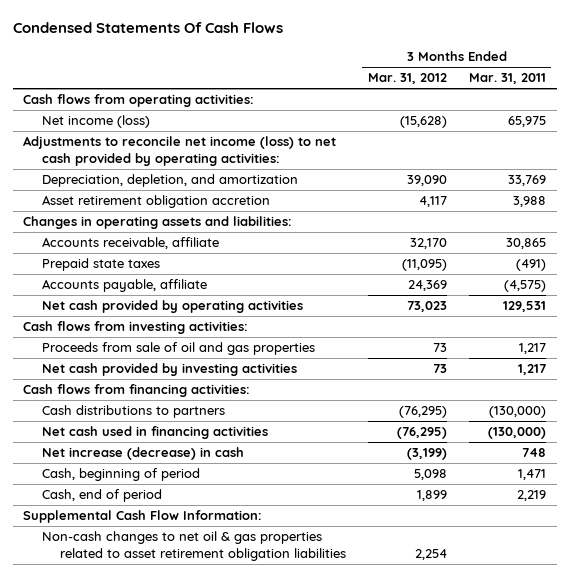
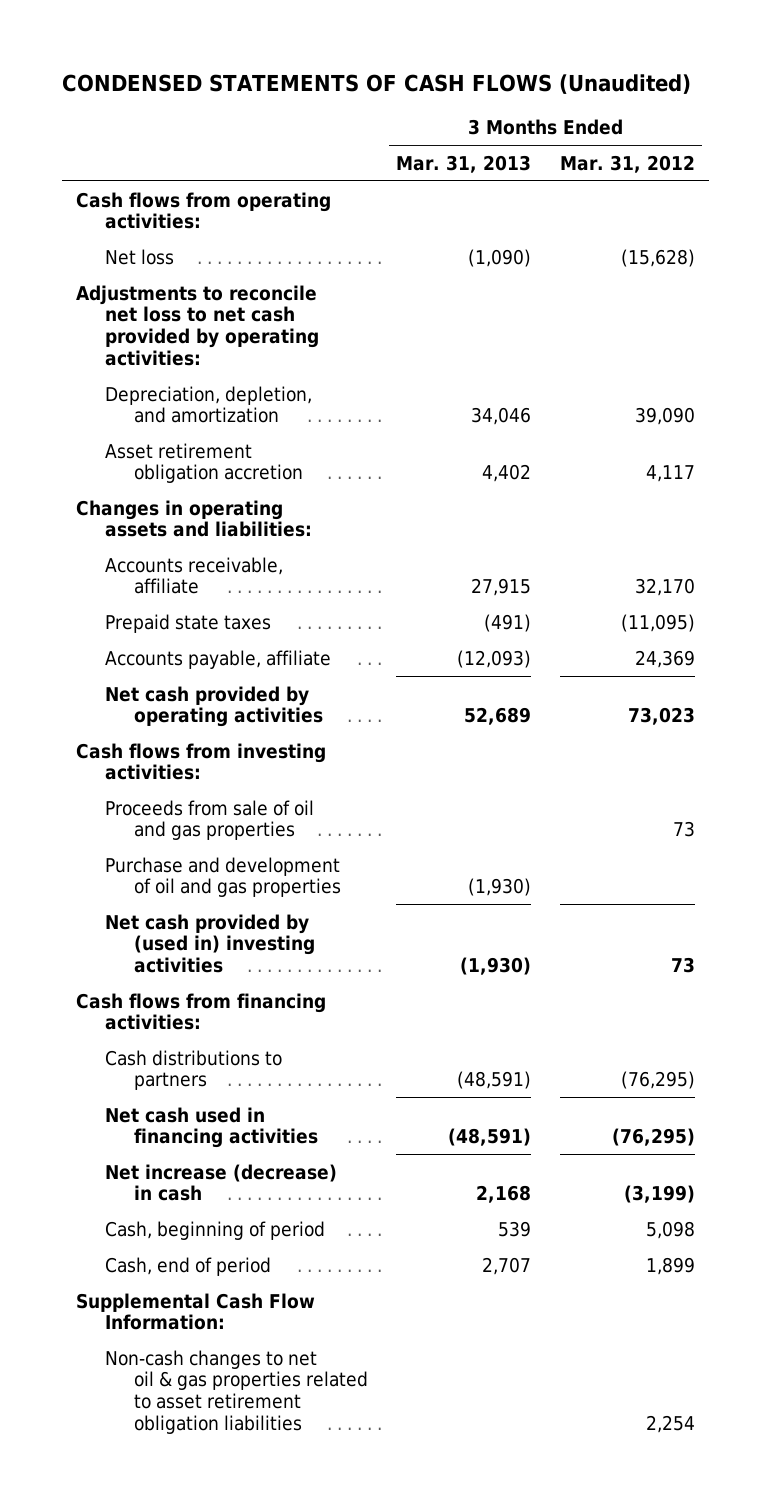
[12,21,283,33] Condensed Statements Of Cash Flows -> [61,73,691,94] CONDENSED STATEMENTS OF CASH FLOWS (Unaudited)
[468,73,546,85] Mar. 31, 2011 -> none
none -> [396,154,532,173] Mar. 31, 2013
[41,115,150,129] Net income (loss) -> [104,248,174,265] Net loss
[23,136,337,167] Adjustments to reconcile net income (loss) to net cash provided by operating activities: -> [75,284,319,366] Adjustments to reconcile net loss to net cash provided by operating activities:
none -> [104,856,342,898] Purchase and development of oil and gas properties
[41,363,297,377] Net cash provided by investing activities -> [104,913,316,974] Net cash provided by (used in) investing activities

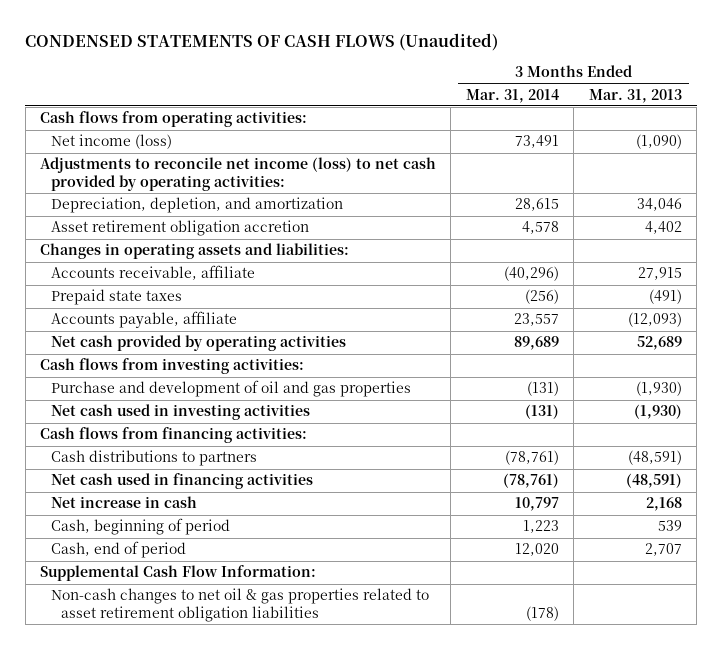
[559,154,695,173] Mar. 31, 2012 -> none
none -> [465,88,559,103] Mar. 31, 2014
[104,248,174,265] Net loss -> [50,134,172,150] Net income (loss)
[75,284,319,366] Adjustments to reconcile net loss to net cash provided by operating activities: -> [40,157,437,191] Adjustments to reconcile net income (loss) to net cash provided by operating activities:
[104,799,314,841] Proceeds from sale of oil and gas properties -> none
[104,913,316,974] Net cash provided by (used in) investing activities -> [50,404,310,421] Net cash used in investing activities
[104,1163,337,1202] Net increase (decrease) in cash -> [50,496,197,509] Net increase in cash

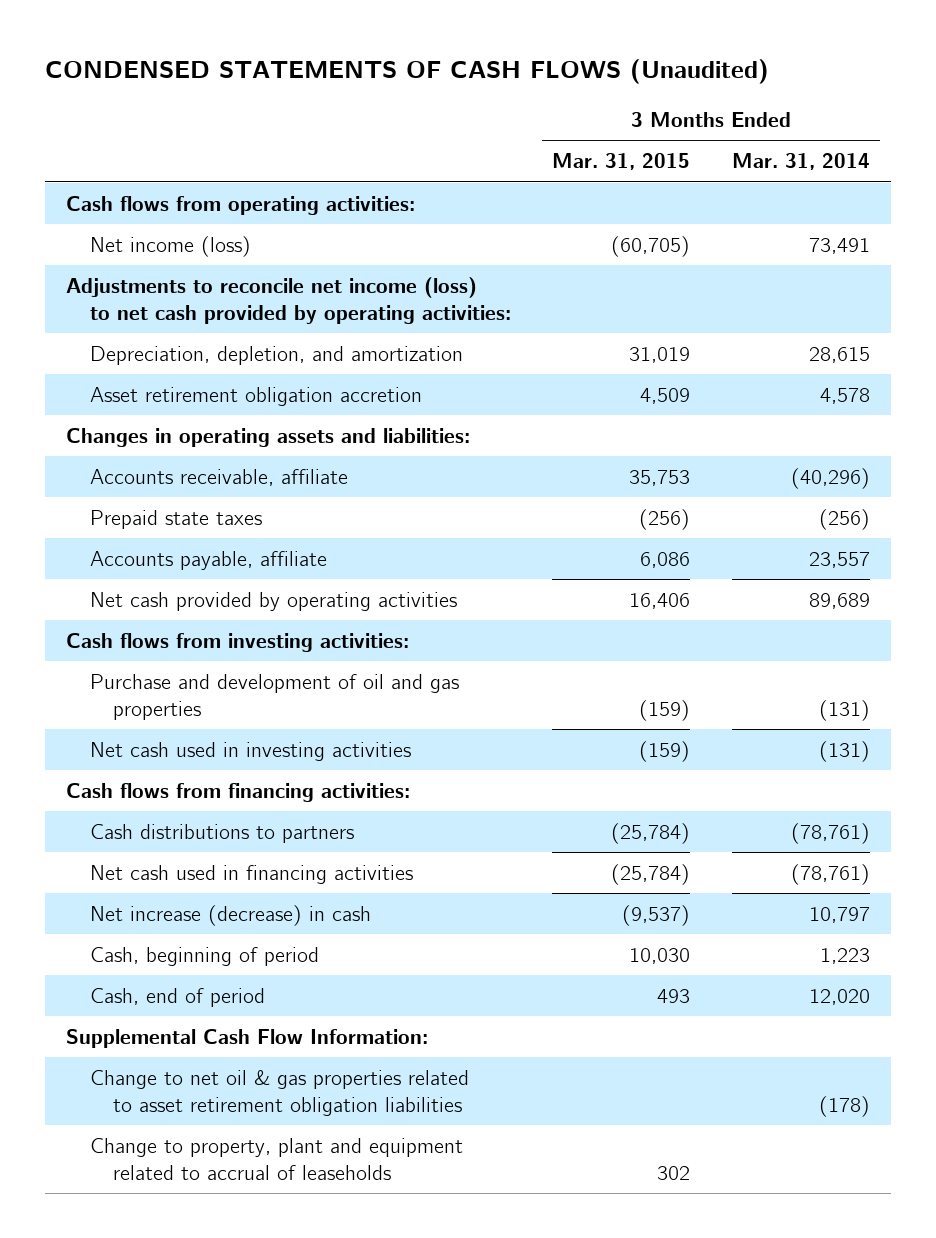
[588,88,682,103] Mar. 31, 2013 -> none
none -> [552,153,691,171] Mar. 31, 2015
[50,496,197,509] Net increase in cash -> [89,904,371,926] Net increase (decrease) in cash
[50,588,429,622] Non-cash changes to net oil & gas properties related to asset retirement obligation liabilities -> [89,1069,469,1116] Change to net oil & gas properties related to asset retirement obligation liabilities
none -> [89,1137,463,1180] Change to property, plant and equipment related to accrual of leaseholds

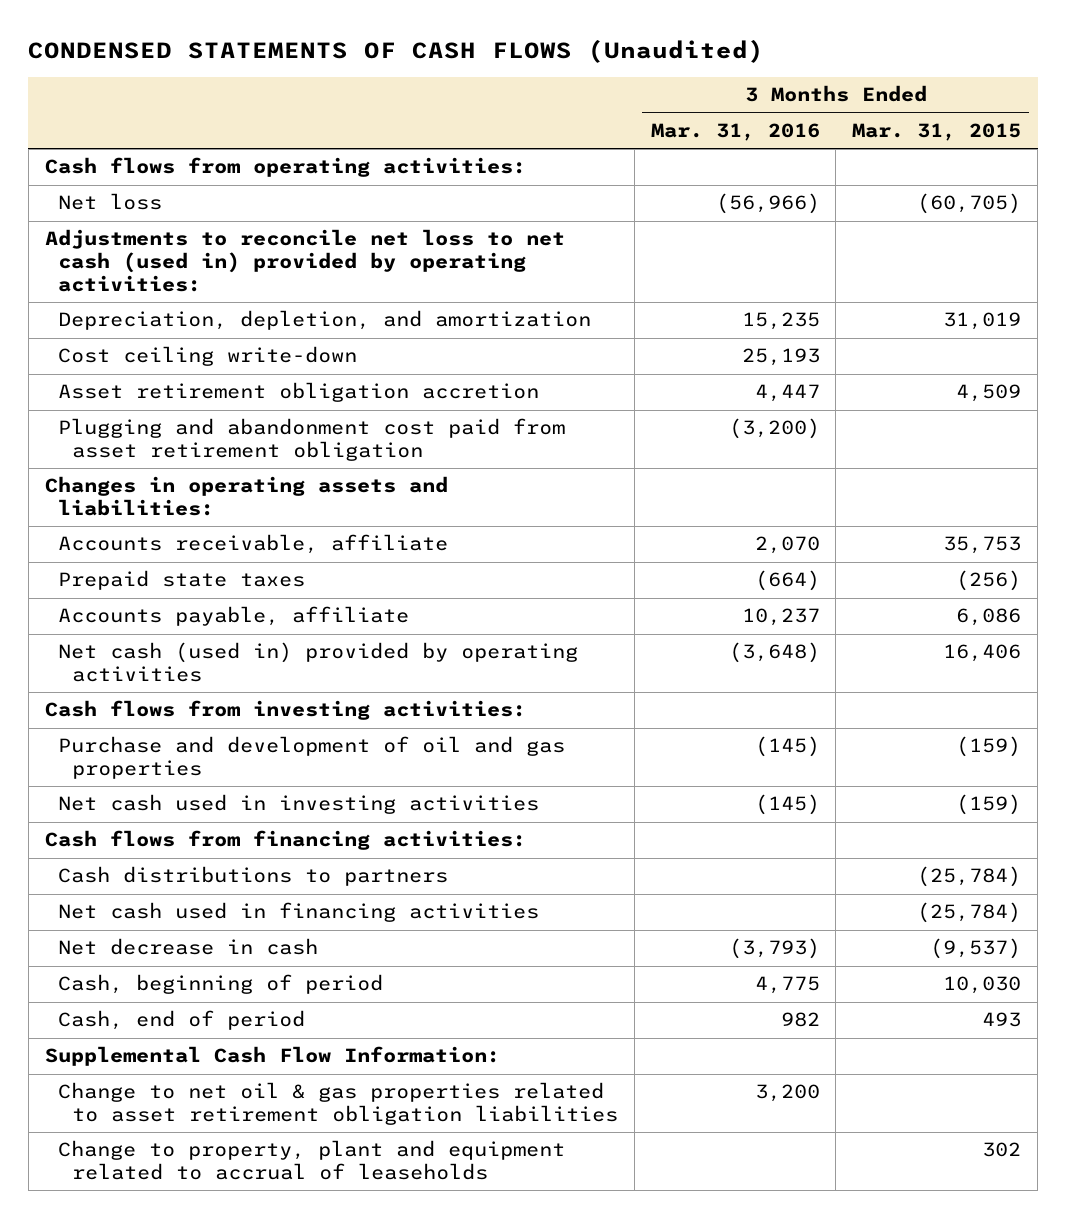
[731,153,870,171] Mar. 31, 2014 -> none
none -> [650,122,820,141] Mar. 31, 2016
[89,235,251,257] Net income (loss) -> [58,193,163,211] Net loss
[66,276,511,324] Adjustments to reconcile net income (loss) to net cash provided by operating activities: -> [44,229,565,292] Adjustments to reconcile net loss to net cash (used in) provided by operating activities:
none -> [58,346,358,367] Cost ceiling write-down
none -> [58,418,566,461] Plugging and abandonment cost paid from asset retirement obligation
[89,591,457,611] Net cash provided by operating activities -> [58,642,579,682] Net cash (used in) provided by operating activities
[89,904,371,926] Net increase (decrease) in cash -> [58,938,319,956] Net decrease in cash

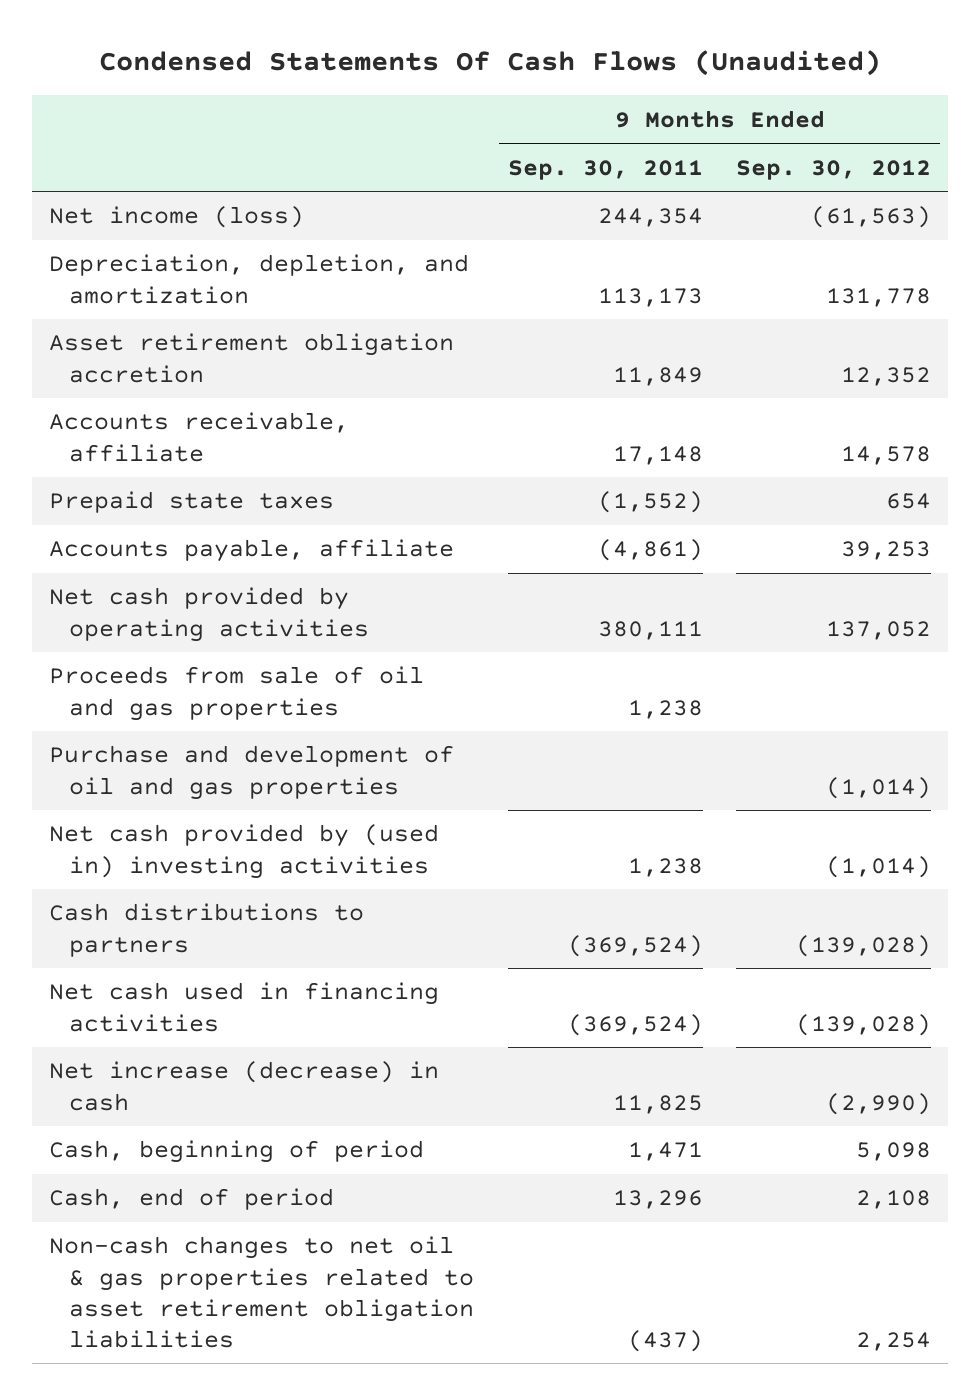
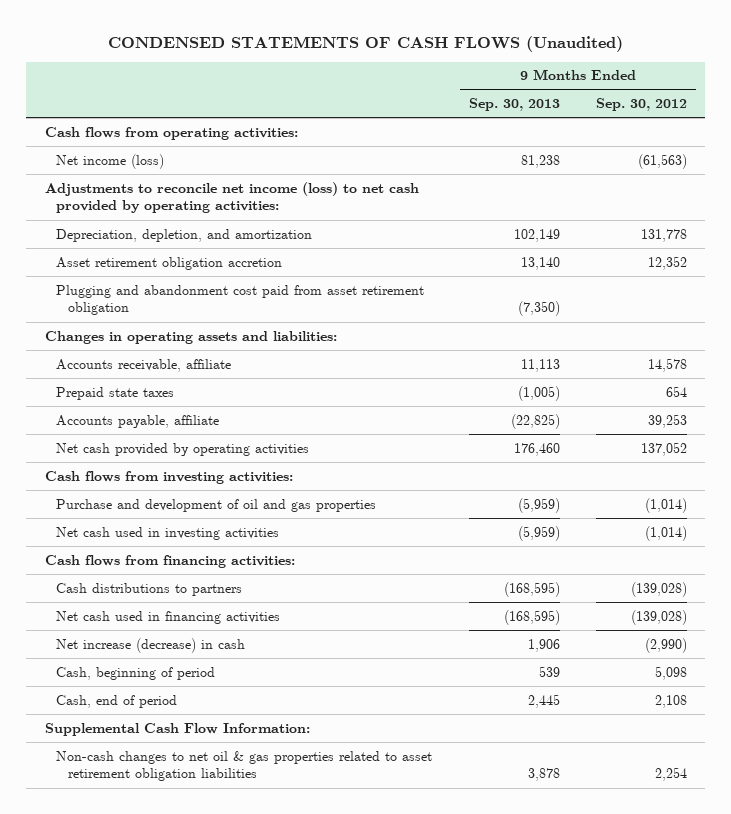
[98,50,881,77] Condensed Statements Of Cash Flows (Unaudited) -> [107,35,623,52] CONDENSED STATEMENTS OF CASH FLOWS (Unaudited)
[507,159,703,180] Sep. 30, 2011 -> none
none -> [468,98,560,112] Sep. 30, 2013
none -> [44,126,298,140] Cash flows from operating activities:
none -> [44,181,419,214] Adjustments to reconcile net income (loss) to net cash provided by operating activities:
none -> [56,284,425,316] Plugging and abandonment cost paid from asset retirement obligation
none -> [44,330,337,344] Changes in operating assets and liabilities:
[48,666,424,721] Proceeds from sale of oil and gas properties -> none
none -> [44,470,293,484] Cash flows from investing activities:
[48,824,439,879] Net cash provided by (used in) investing activities -> [56,526,280,540] Net cash used in investing activities
none -> [44,554,295,568] Cash flows from financing activities:
none -> [44,722,310,736] Supplemental Cash Flow Information:

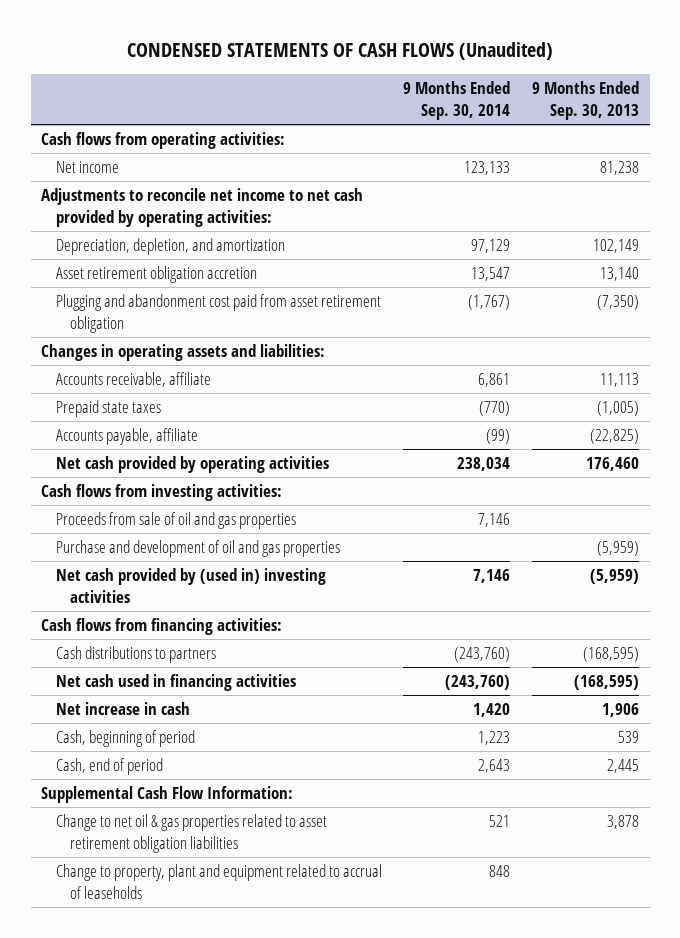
[595,98,687,112] Sep. 30, 2012 -> none
none -> [403,81,511,121] 9 Months Ended Sep. 30, 2014
[56,153,165,169] Net income (loss) -> [55,161,119,174] Net income
[44,181,419,214] Adjustments to reconcile net income (loss) to net cash provided by operating activities: -> [41,188,364,227] Adjustments to reconcile net income to net cash provided by operating activities:
none -> [55,512,296,530] Proceeds from sale of oil and gas properties
[56,526,280,540] Net cash used in investing activities -> [55,568,326,603] Net cash provided by (used in) investing activities
[56,637,246,653] Net increase (decrease) in cash -> [55,702,190,716] Net increase in cash
[56,750,433,782] Non-cash changes to net oil & gas properties related to asset retirement obligation liabilities -> [55,814,327,853] Change to net oil & gas properties related to asset retirement obligation liabilities
none -> [55,864,382,899] Change to property, plant and equipment related to accrual of leaseholds

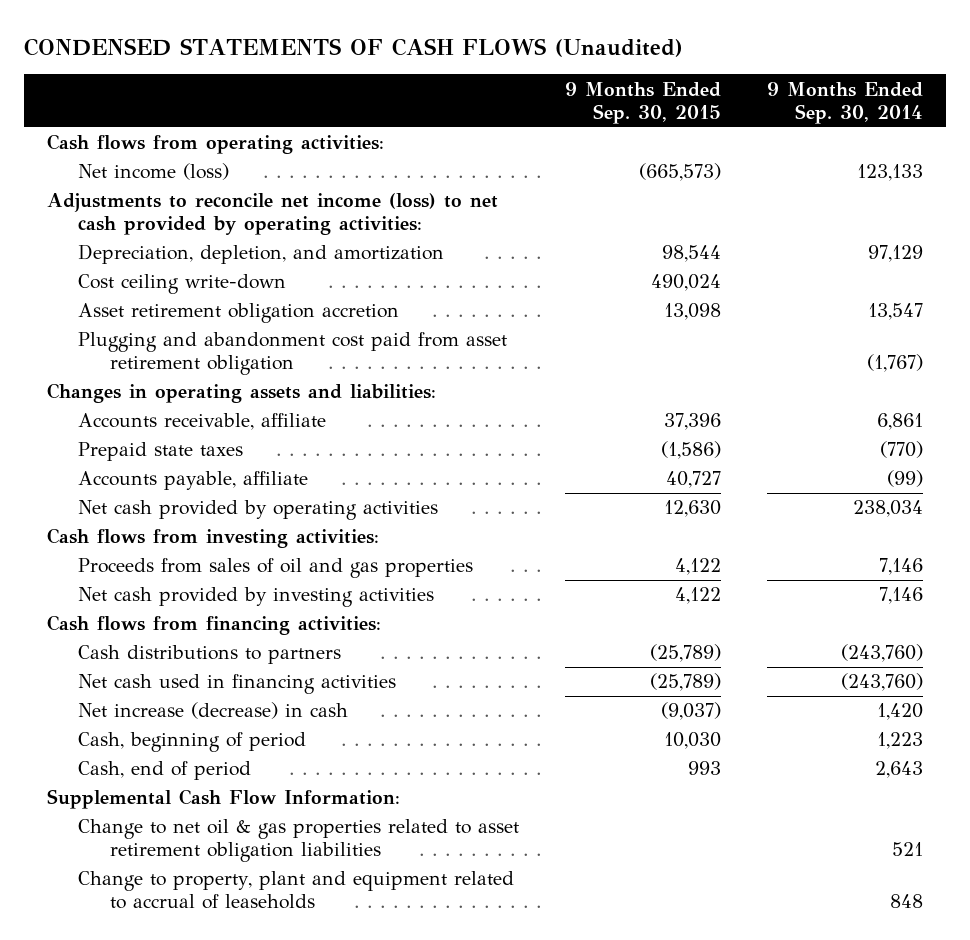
[531,81,639,121] 9 Months Ended Sep. 30, 2013 -> none
none -> [565,81,722,124] 9 Months Ended Sep. 30, 2015
[55,161,119,174] Net income -> [78,163,230,181] Net income (loss)
[41,188,364,227] Adjustments to reconcile net income to net cash provided by operating activities: -> [47,193,499,236] Adjustments to reconcile net income (loss) to net cash provided by operating activities:
none -> [78,274,287,295] Cost ceiling write-down
[55,540,340,558] Purchase and development of oil and gas properties -> none
[55,512,296,530] Proceeds from sale of oil and gas properties -> [78,558,474,579] Proceeds from sales of oil and gas properties
[55,568,326,603] Net cash provided by (used in) investing activities -> [78,587,435,608] Net cash provided by investing activities
[55,702,190,716] Net increase in cash -> [78,702,349,720] Net increase (decrease) in cash

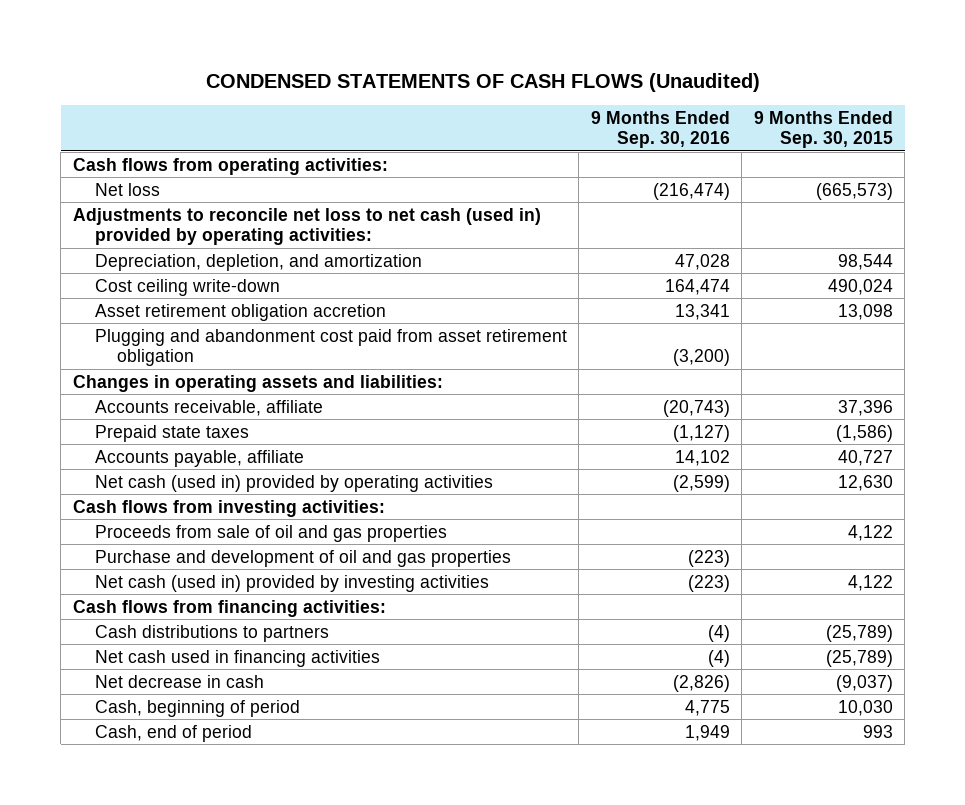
[766,81,923,124] 9 Months Ended Sep. 30, 2014 -> none
none -> [590,110,730,149] 9 Months Ended Sep. 30, 2016
[78,163,230,181] Net income (loss) -> [94,182,160,196] Net loss
[47,193,499,236] Adjustments to reconcile net income (loss) to net cash provided by operating activities: -> [72,207,541,246] Adjustments to reconcile net loss to net cash (used in) provided by operating activities:
[78,500,439,521] Net cash provided by operating activities -> [94,474,493,492] Net cash (used in) provided by operating activities
[78,558,474,579] Proceeds from sales of oil and gas properties -> [94,524,447,542] Proceeds from sale of oil and gas properties
none -> [94,549,511,567] Purchase and development of oil and gas properties
[78,587,435,608] Net cash provided by investing activities -> [94,574,489,592] Net cash (used in) provided by investing activities
[78,702,349,720] Net increase (decrease) in cash -> [94,674,264,688] Net decrease in cash
[47,789,401,810] Supplemental Cash Flow Information: -> none
[78,819,520,863] Change to net oil & gas properties related to asset retirement obligation liabilities -> none
[78,871,515,910] Change to property, plant and equipment related to accrual of leaseholds -> none

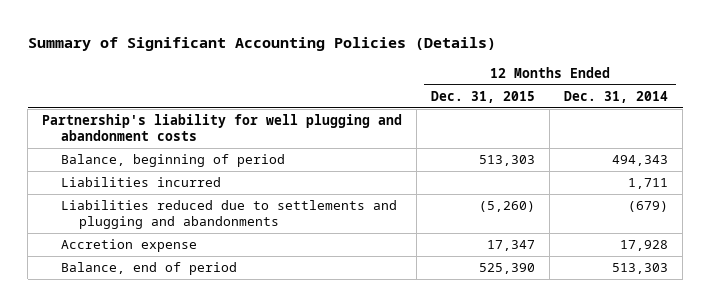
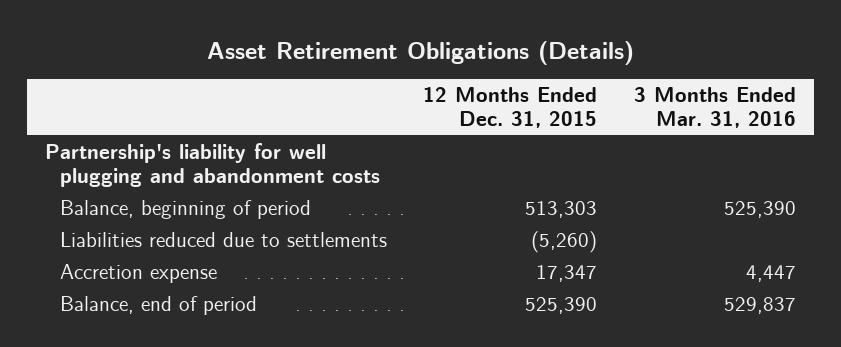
[27,37,496,52] Summary of Significant Accounting Policies (Details) -> [206,40,634,65] Asset Retirement Obligations (Details)
[564,90,669,103] Dec. 31, 2014 -> none
none -> [633,87,796,129] 3 Months Ended Mar. 31, 2016
[60,177,221,188] Liabilities incurred -> none
[60,200,397,229] Liabilities reduced due to settlements and plugging and abandonments -> [60,232,388,248] Liabilities reduced due to settlements

